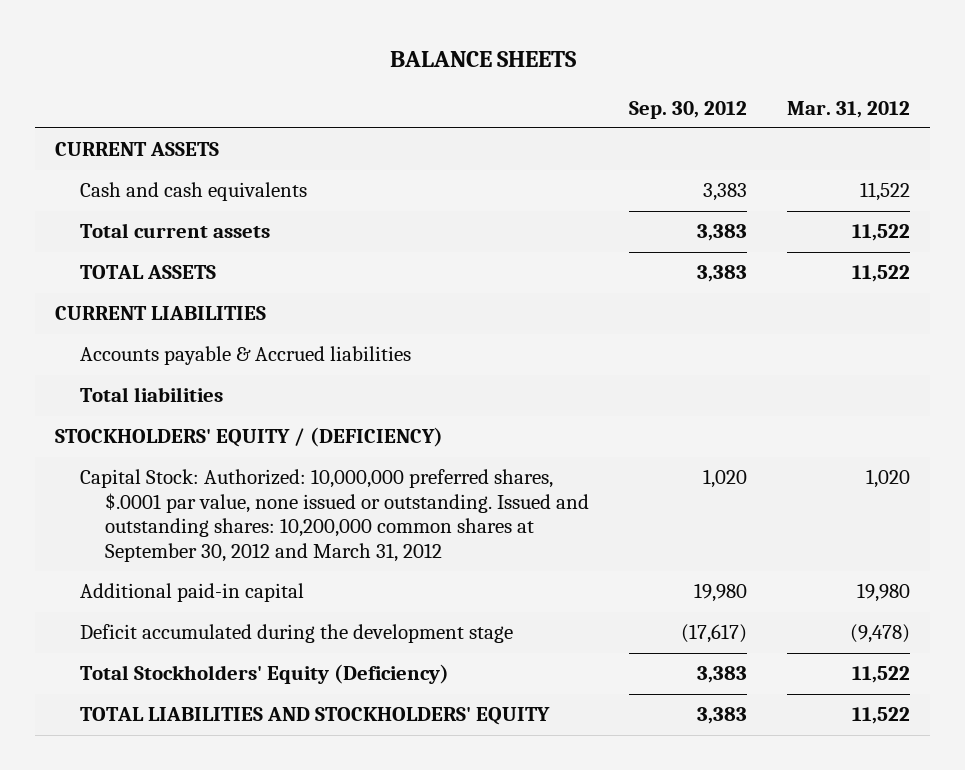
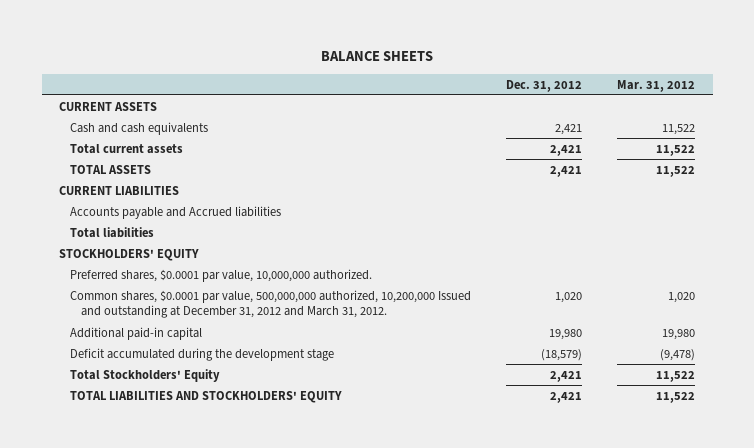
[629,100,748,119] Sep. 30, 2012 -> none
none -> [505,79,582,92] Dec. 31, 2012
[80,346,412,366] Accounts payable & Accrued liabilities -> [69,205,281,219] Accounts payable and Accrued liabilities
[54,427,443,448] STOCKHOLDERS' EQUITY / (DEFICIENCY) -> [59,248,200,261] STOCKHOLDERS' EQUITY
none -> [69,268,372,282] Preferred shares, $0.0001 par value, 10,000,000 authorized.
[80,469,590,562] Capital Stock: Authorized: 10,000,000 preferred shares, $.0001 par value, none issued or outstanding. Issued and outstanding shares: 10,200,000 common shares at September 30, 2012 and March 31, 2012 -> [69,289,471,319] Common shares, $0.0001 par value, 500,000,000 authorized, 10,200,000 Issued and outstanding at December 31, 2012 and March 31, 2012.
[80,664,450,685] Total Stockholders' Equity (Deficiency) -> [69,368,220,382] Total Stockholders' Equity

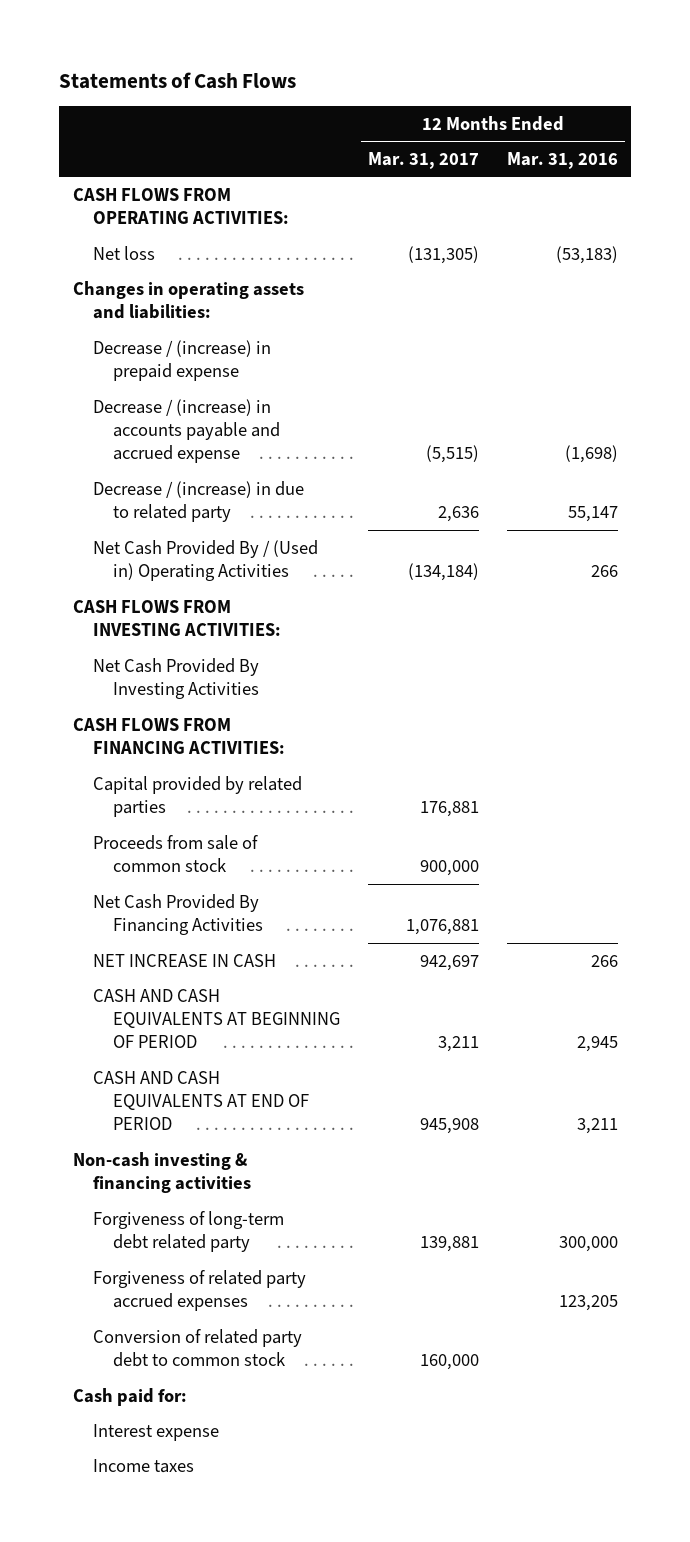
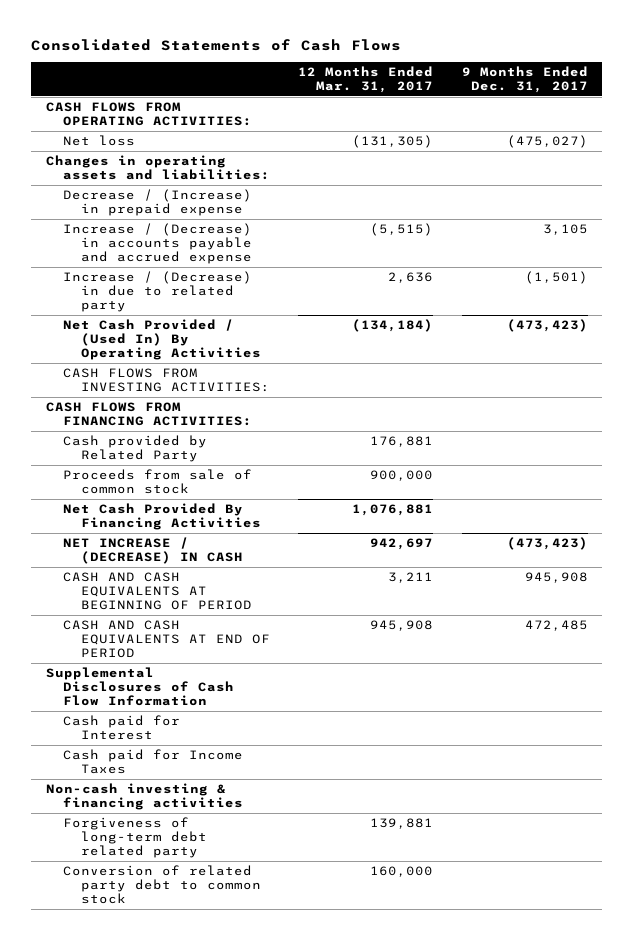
[59,71,297,89] Statements of Cash Flows -> [31,38,402,51] Consolidated Statements of Cash Flows
[506,151,618,169] Mar. 31, 2016 -> none
none -> [461,65,588,93] 9 Months Ended Dec. 31, 2017
[93,339,272,382] Decrease / (increase) in prepaid expense -> [63,189,253,217] Decrease / (Increase) in prepaid expense
[93,398,281,464] Decrease / (increase) in accounts payable and accrued expense -> [63,223,253,264] Increase / (Decrease) in accounts payable and accrued expense
[93,480,305,523] Decrease / (increase) in due to related party -> [63,271,253,312] Increase / (Decrease) in due to related party
[93,539,319,582] Net Cash Provided By / (Used in) Operating Activities -> [63,319,261,360] Net Cash Provided / (Used In) By Operating Activities
[93,657,260,700] Net Cash Provided By Investing Activities -> none
[93,775,303,818] Capital provided by related parties -> [63,435,208,463] Cash provided by Related Party
[93,953,277,967] NET INCREASE IN CASH -> [63,537,243,565] NET INCREASE / (DECREASE) IN CASH
none -> [45,667,235,706] Supplemental Disclosures of Cash Flow Information
none -> [63,715,181,741] Cash paid for Interest
none -> [63,749,244,775] Cash paid for Income Taxes
[93,1269,307,1312] Forgiveness of related party accrued expenses -> none
[72,1387,187,1406] Cash paid for: -> none
[93,1423,220,1441] Interest expense -> none
[93,1458,195,1473] Income taxes -> none

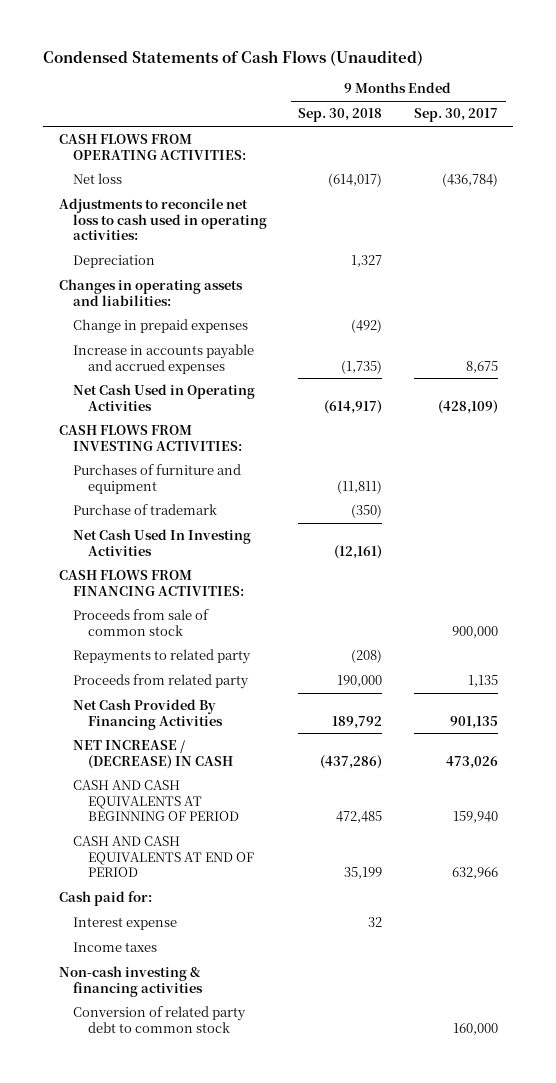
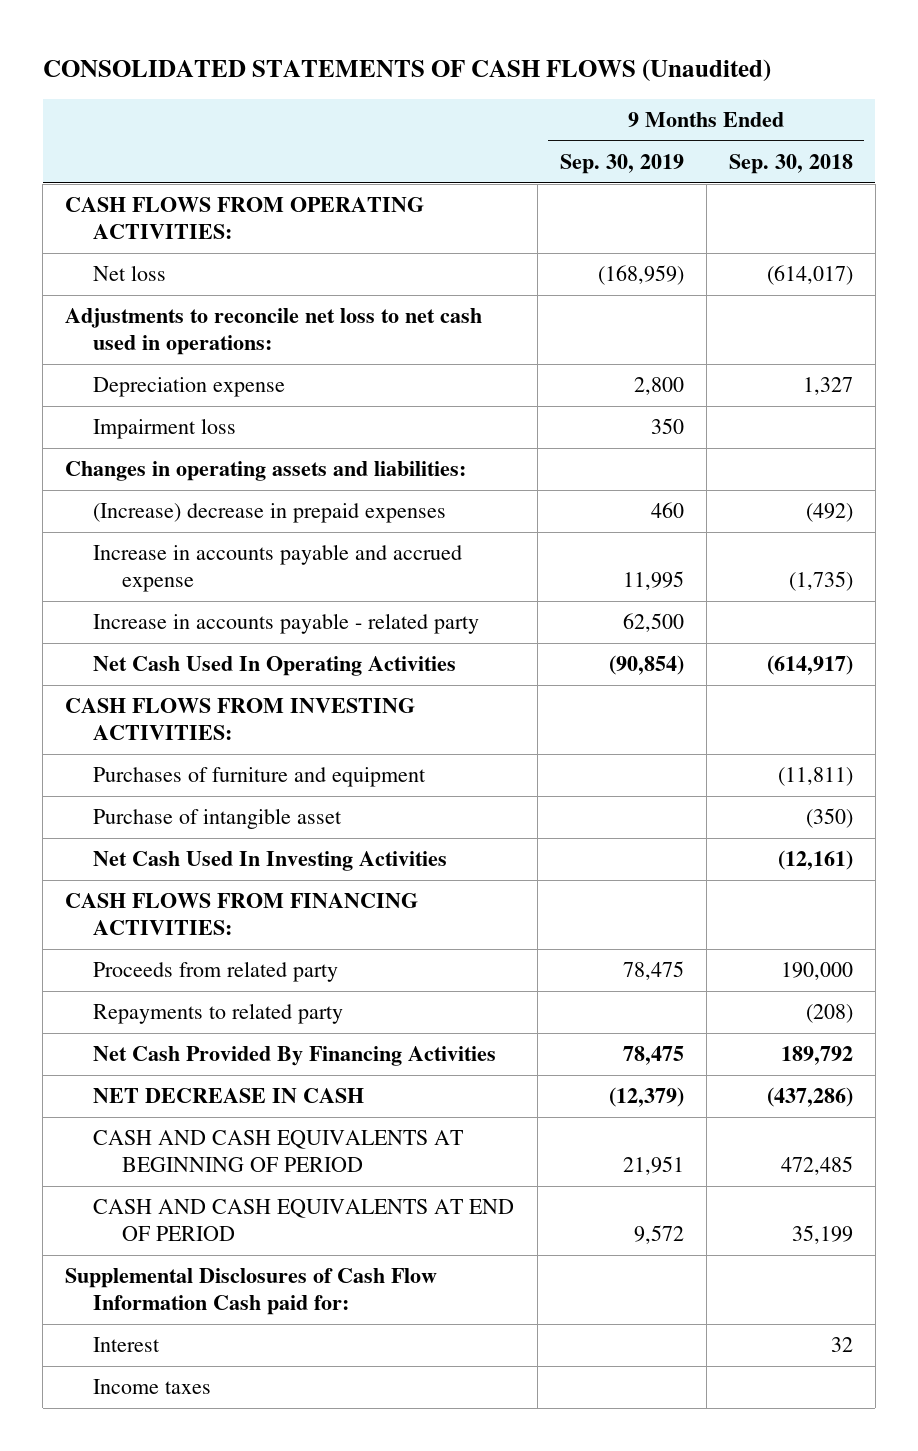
[43,50,424,67] Condensed Statements of Cash Flows (Unaudited) -> [42,58,771,82] CONSOLIDATED STATEMENTS OF CASH FLOWS (Unaudited)
[413,108,498,123] Sep. 30, 2017 -> none
none -> [559,153,684,174] Sep. 30, 2019
[58,198,268,240] Adjustments to reconcile net loss to cash used in operating activities: -> [65,308,483,355] Adjustments to reconcile net loss to net cash used in operations:
[73,255,156,269] Depreciation -> [93,377,286,398] Depreciation expense
none -> [93,418,237,440] Impairment loss
[73,319,249,334] Change in prepaid expenses -> [93,503,447,524] (Increase) decrease in prepaid expenses
[73,344,255,374] Increase in accounts payable and accrued expenses -> [93,544,463,592] Increase in accounts payable and accrued expense
none -> [93,613,480,635] Increase in accounts payable - related party
[73,384,256,411] Net Cash Used in Operating Activities -> [93,656,457,677] Net Cash Used In Operating Activities
[73,504,218,516] Purchase of trademark -> [93,808,343,830] Purchase of intangible asset
[73,609,210,636] Proceeds from sale of common stock -> none
[73,649,252,665] Repayments to related party -> [93,1003,344,1025] Repayments to related party
[73,740,233,769] NET INCREASE / (DECREASE) IN CASH -> [93,1088,365,1104] NET DECREASE IN CASH
[58,891,152,907] Cash paid for: -> none
none -> [65,1268,438,1315] Supplemental Disclosures of Cash Flow Information Cash paid for:
[73,917,178,931] Interest expense -> [93,1337,161,1353] Interest
[58,966,204,997] Non-cash investing & financing activities -> none
[73,1006,247,1033] Conversion of related party debt to common stock -> none

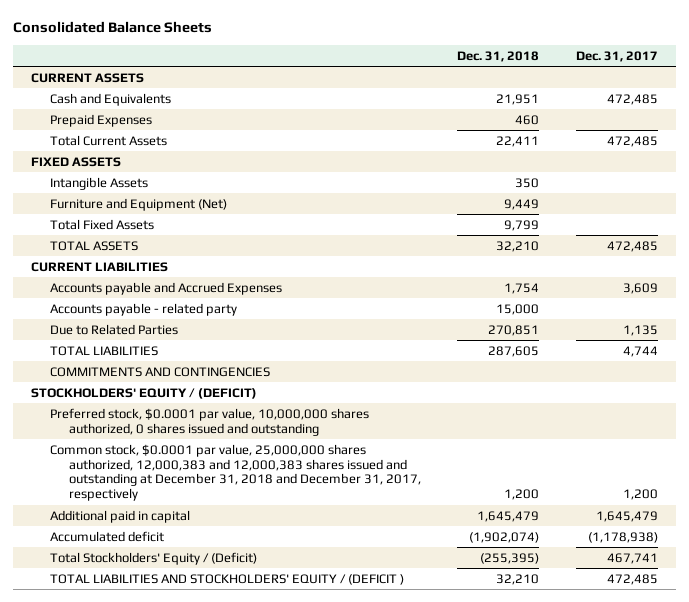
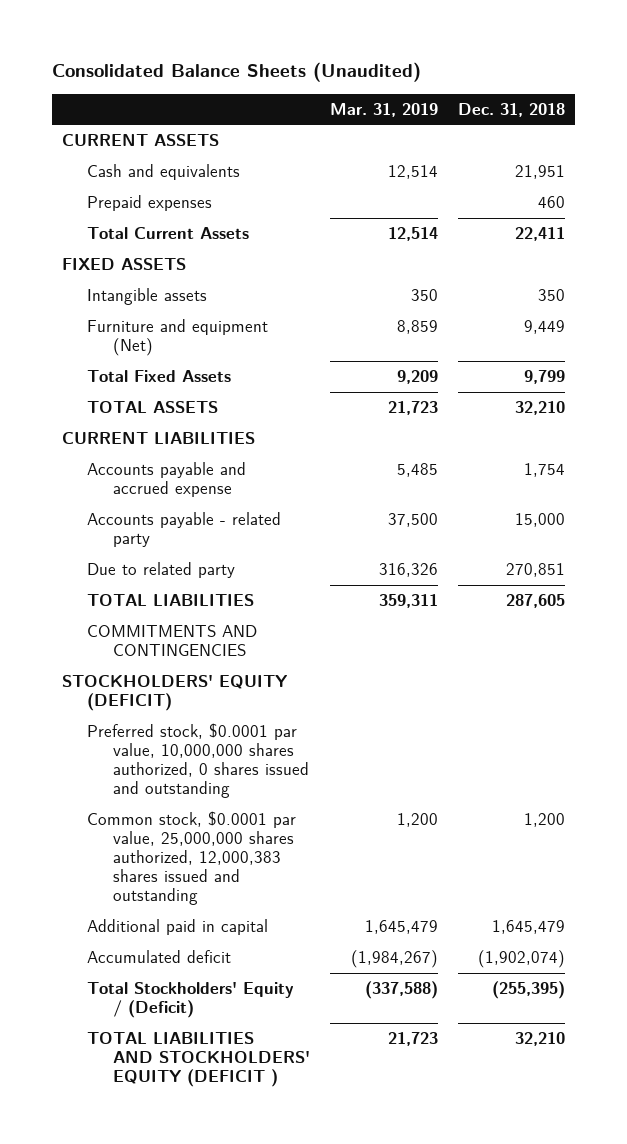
[12,21,212,34] Consolidated Balance Sheets -> [51,62,421,83] Consolidated Balance Sheets (Unaudited)
[575,50,658,62] Dec. 31, 2017 -> none
none -> [330,102,439,117] Mar. 31, 2019
[49,92,171,106] Cash and Equivalents -> [87,164,241,181] Cash and equivalents
[49,113,152,127] Prepaid Expenses -> [87,195,213,212] Prepaid expenses
[49,176,148,190] Intangible Assets -> [87,288,208,306] Intangible assets
[49,197,227,211] Furniture and Equipment (Net) -> [87,319,269,357] Furniture and equipment (Net)
[49,281,282,295] Accounts payable and Accrued Expenses -> [87,462,247,498] Accounts payable and accrued expense
[49,323,178,335] Due to Related Parties -> [87,562,236,579] Due to related party
[30,387,257,399] STOCKHOLDERS' EQUITY / (DEFICIT) -> [61,675,288,712] STOCKHOLDERS' EQUITY (DEFICIT)
[49,443,421,502] Common stock, $0.0001 par value, 25,000,000 shares authorized, 12,000,383 and 12,000,383 shares issued and outstanding at December 31, 2018 and December 31, 2017, respectively -> [87,811,297,906] Common stock, $0.0001 par value, 25,000,000 shares authorized, 12,000,383 shares issued and outstanding
[49,573,404,585] TOTAL LIABILITIES AND STOCKHOLDERS' EQUITY / (DEFICIT ) -> [87,1032,311,1088] TOTAL LIABILITIES AND STOCKHOLDERS' EQUITY (DEFICIT )

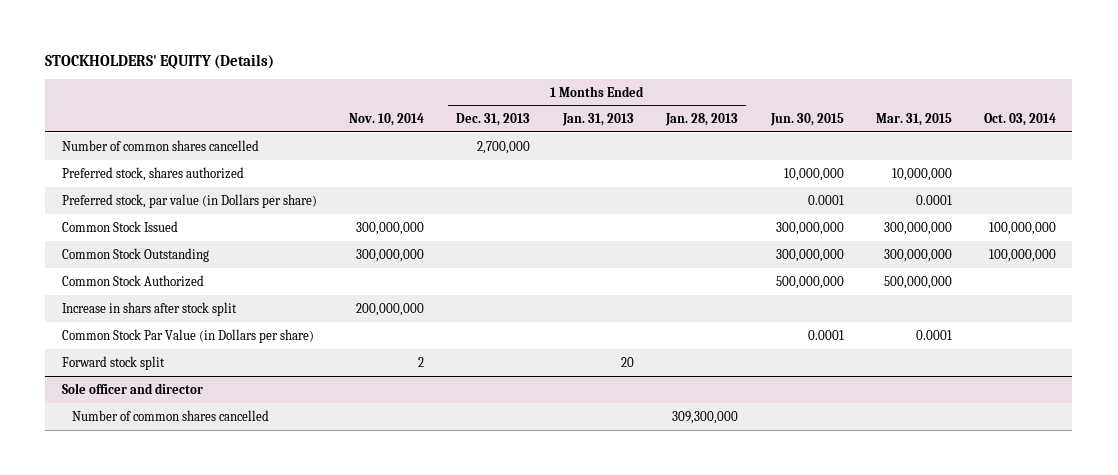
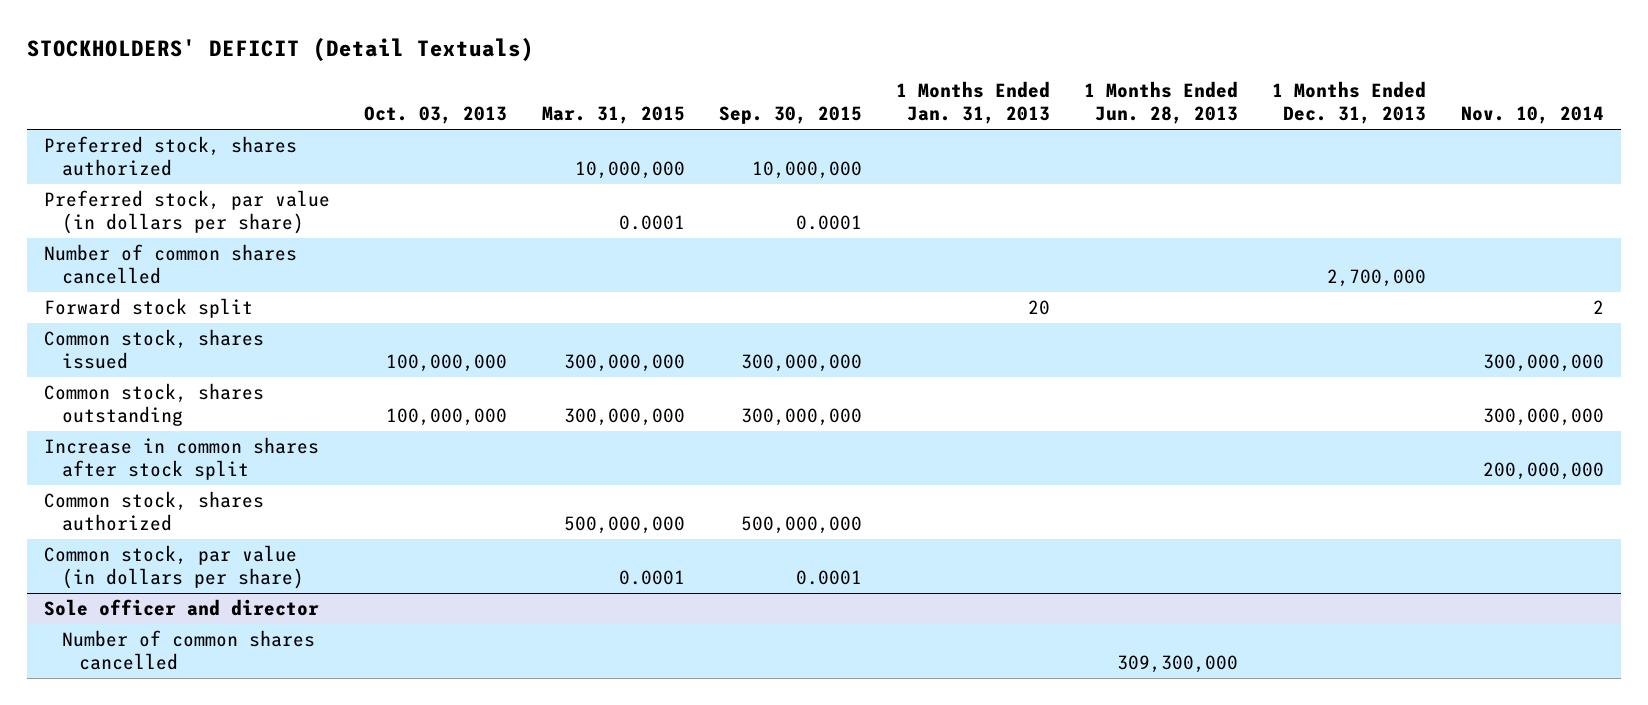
[45,53,275,69] STOCKHOLDERS' EQUITY (Details) -> [26,38,534,62] STOCKHOLDERS' DEFICIT (Detail Textuals)
[665,113,739,127] Jan. 28, 2013 -> none
[769,113,844,127] Jun. 30, 2015 -> none
[984,113,1057,127] Oct. 03, 2014 -> none
none -> [364,106,508,125] Oct. 03, 2013
none -> [718,106,862,125] Sep. 30, 2015
none -> [1084,81,1239,125] 1 Months Ended Jun. 28, 2013
[61,220,178,232] Common Stock Issued -> none
[61,247,209,262] Common Stock Outstanding -> none
[61,274,204,287] Common Stock Authorized -> none
[61,301,237,316] Increase in shars after stock split -> none
[61,328,314,343] Common Stock Par Value (in Dollars per share) -> none
[61,193,317,208] Preferred stock, par value (in Dollars per share) -> [44,190,331,234] Preferred stock, par value (in dollars per share)
[61,139,259,151] Number of common shares cancelled -> [44,244,298,284] Number of common shares cancelled
none -> [44,329,265,369] Common stock, shares issued
none -> [44,383,265,426] Common stock, shares outstanding
none -> [44,437,320,480] Increase in common shares after stock split
none -> [44,491,265,531] Common stock, shares authorized
none -> [44,545,304,589] Common stock, par value (in dollars per share)

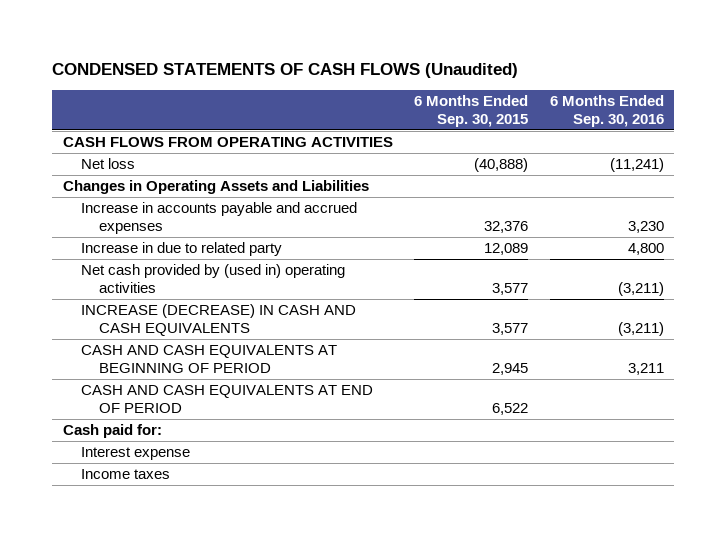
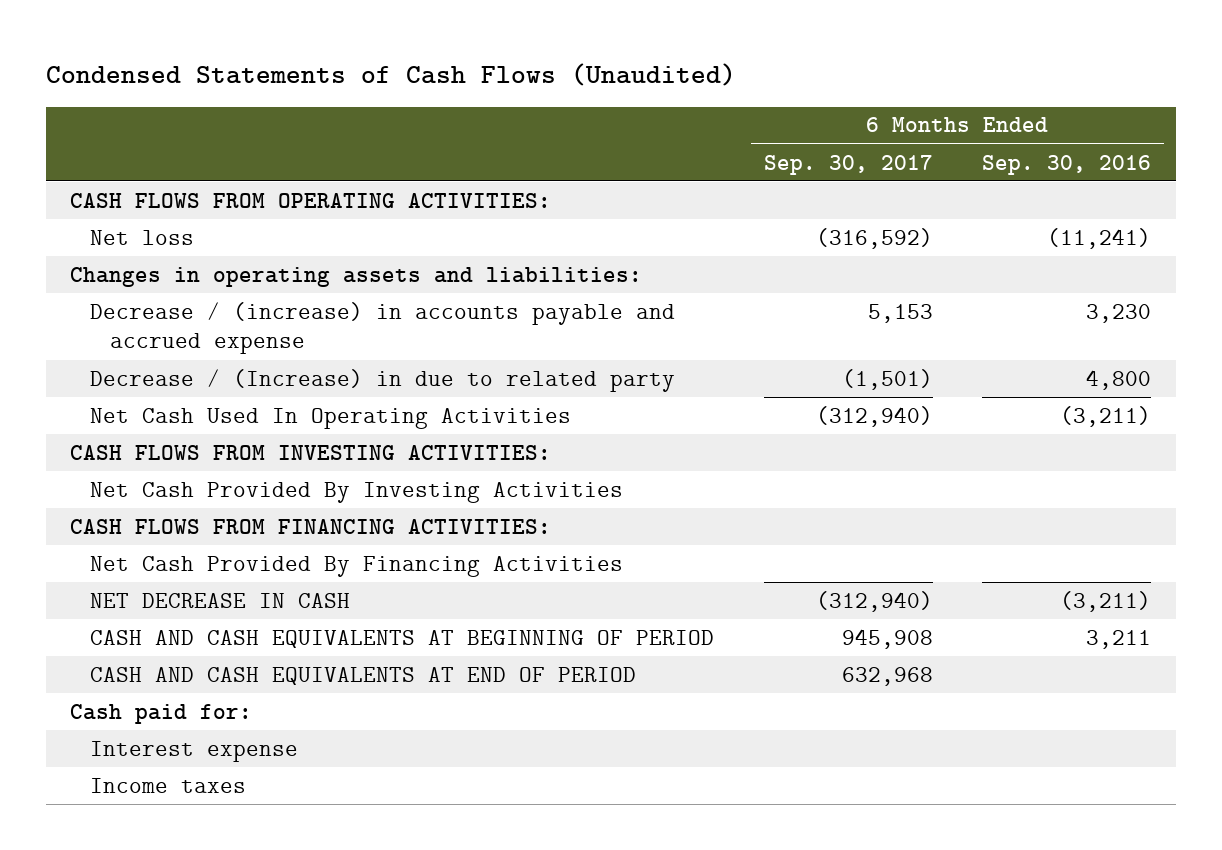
[51,62,518,78] CONDENSED STATEMENTS OF CASH FLOWS (Unaudited) -> [45,62,736,86] Condensed Statements of Cash Flows (Unaudited)
[414,95,529,128] 6 Months Ended Sep. 30, 2015 -> none
none -> [763,154,933,175] Sep. 30, 2017
[62,137,393,148] CASH FLOWS FROM OPERATING ACTIVITIES -> [70,192,552,208] CASH FLOWS FROM OPERATING ACTIVITIES:
[62,180,369,195] Changes in Operating Assets and Liabilities -> [70,266,643,287] Changes in operating assets and liabilities:
[80,202,357,235] Increase in accounts payable and accrued expenses -> [90,301,676,355] Decrease / (increase) in accounts payable and accrued expense
[80,242,282,257] Increase in due to related party -> [90,368,676,392] Decrease / (Increase) in due to related party
[80,264,345,294] Net cash provided by (used in) operating activities -> [90,407,572,429] Net Cash Used In Operating Activities
none -> [70,444,552,460] CASH FLOWS FROM INVESTING ACTIVITIES:
none -> [90,481,624,503] Net Cash Provided By Investing Activities
none -> [70,518,552,534] CASH FLOWS FROM FINANCING ACTIVITIES:
none -> [90,555,624,577] Net Cash Provided By Financing Activities
[80,304,356,337] INCREASE (DECREASE) IN CASH AND CASH EQUIVALENTS -> [90,592,351,608] NET DECREASE IN CASH

